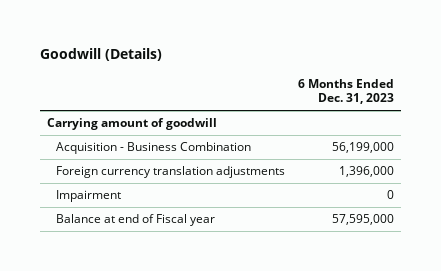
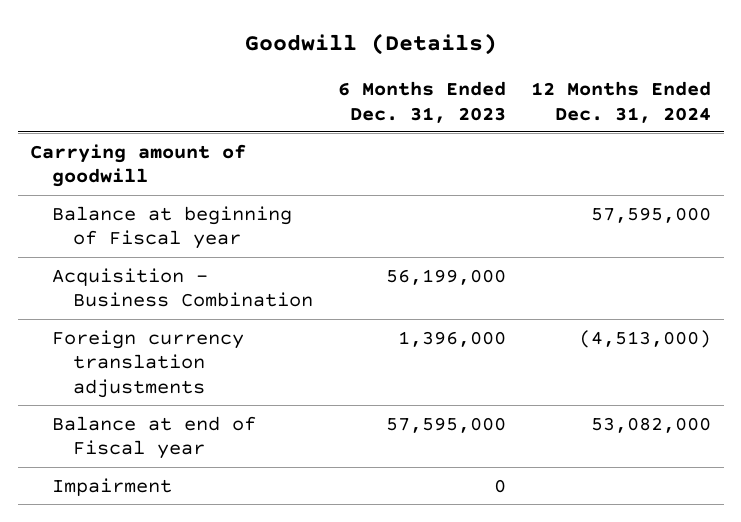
none -> [531,81,712,123] 12 Months Ended Dec. 31, 2024
none -> [51,205,292,250] Balance at beginning of Fiscal year
[56,190,122,203] Impairment -> [51,477,172,496] Impairment

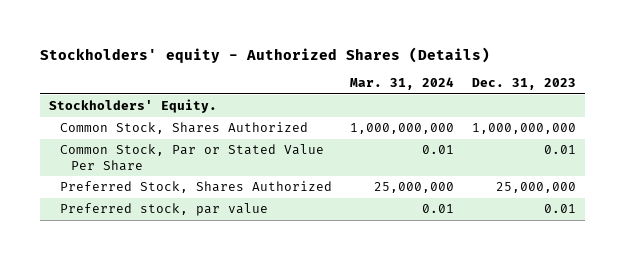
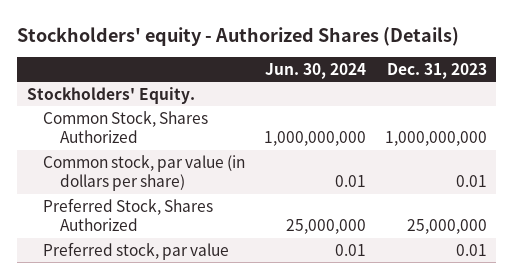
[350,77,455,91] Mar. 31, 2024 -> none
none -> [265,62,367,79] Jun. 30, 2024
[60,144,325,171] Common Stock, Par or Stated Value Per Share -> [43,154,246,192] Common stock, par value (in dollars per share)

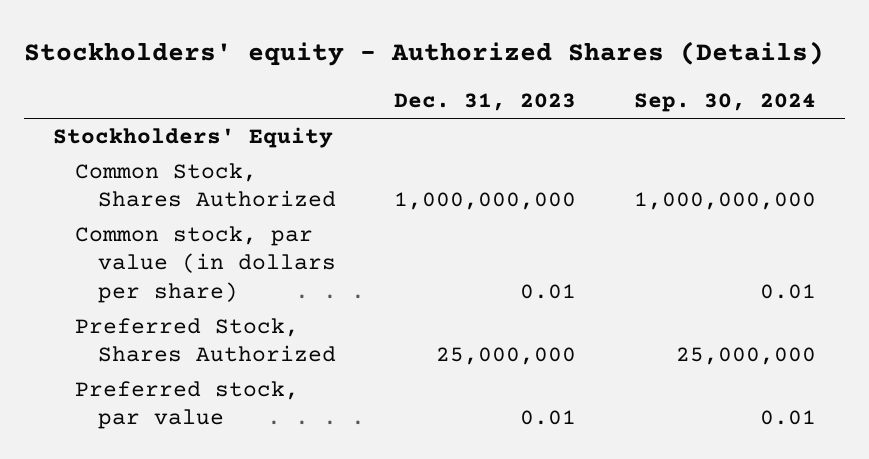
[265,62,367,79] Jun. 30, 2024 -> none
none -> [633,93,816,113] Sep. 30, 2024
[26,86,195,104] Stockholders' Equity. -> [53,127,334,149] Stockholders' Equity

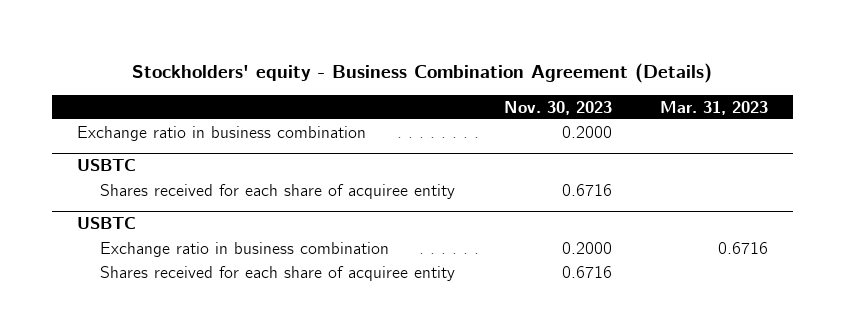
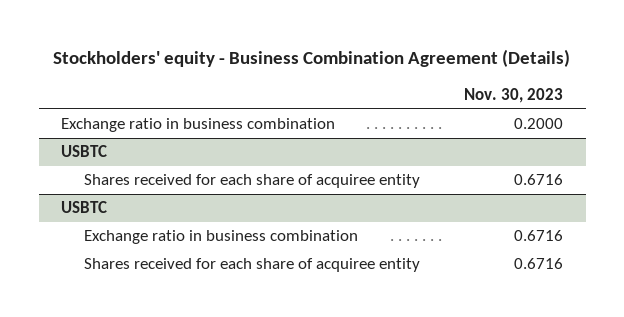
[660,100,769,115] Mar. 31, 2023 -> none
[561,241,612,254] 0.2000 -> [514,230,564,242] 0.6716

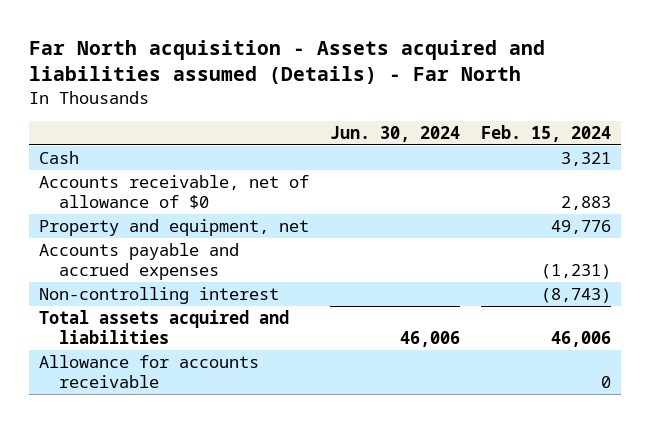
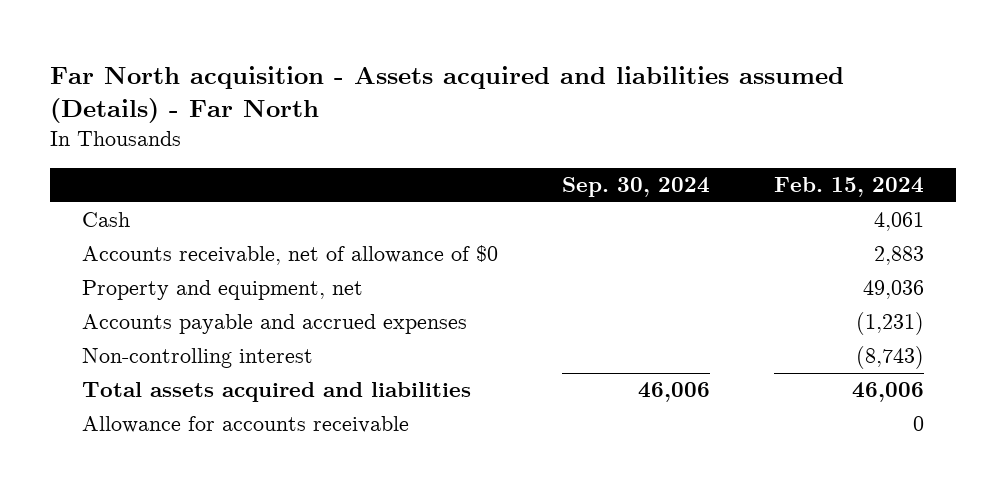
[330,125,461,142] Jun. 30, 2024 -> none
none -> [561,177,710,198] Sep. 30, 2024
[560,152,611,167] 3,321 -> [873,212,924,232] 4,061
[550,220,611,235] 49,776 -> [862,280,924,300] 49,036

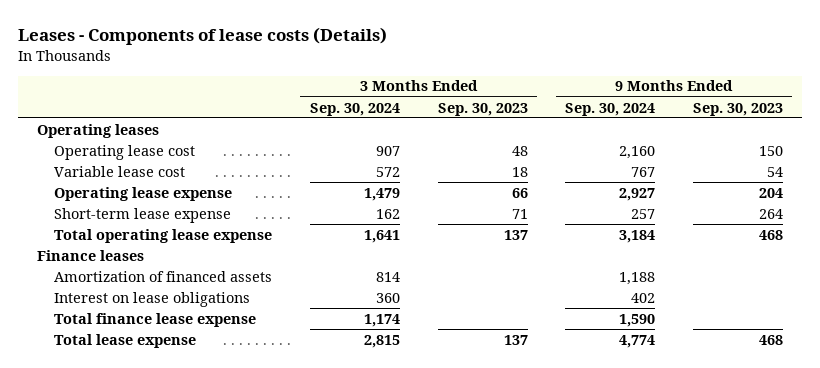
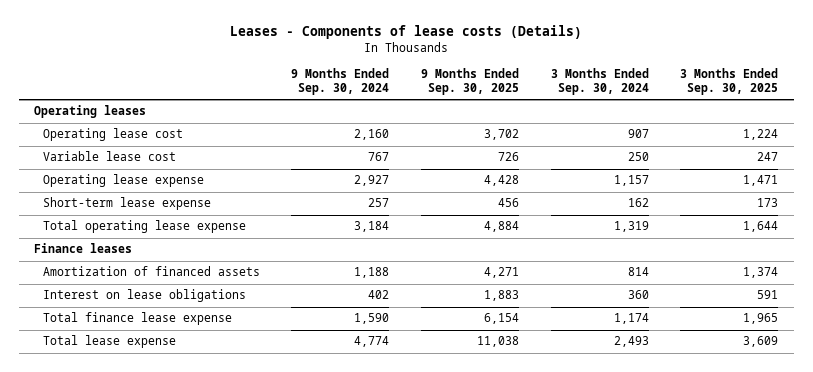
[437,102,528,116] Sep. 30, 2023 -> none
[693,102,784,116] Sep. 30, 2023 -> none
none -> [421,68,520,96] 9 Months Ended Sep. 30, 2025
none -> [680,68,779,96] 3 Months Ended Sep. 30, 2025
[375,166,400,177] 572 -> [627,152,649,162] 250
[363,187,400,201] 1,479 -> [613,175,649,187] 1,157
[363,229,400,243] 1,641 -> [613,221,649,233] 1,319
[363,334,400,348] 2,815 -> [613,336,649,348] 2,493

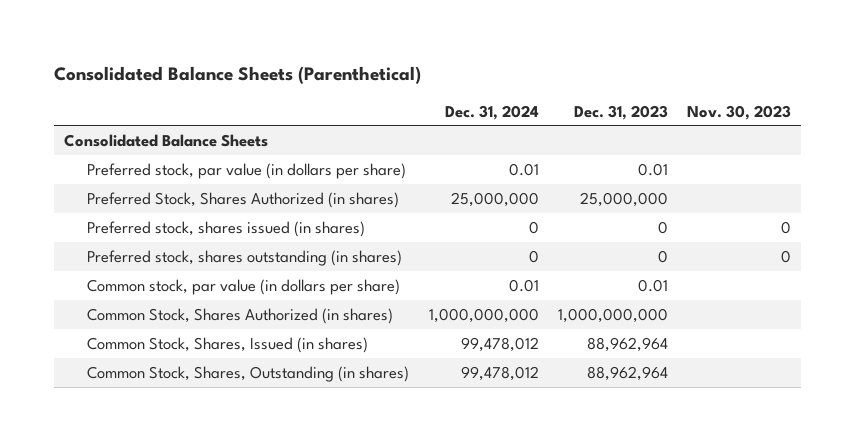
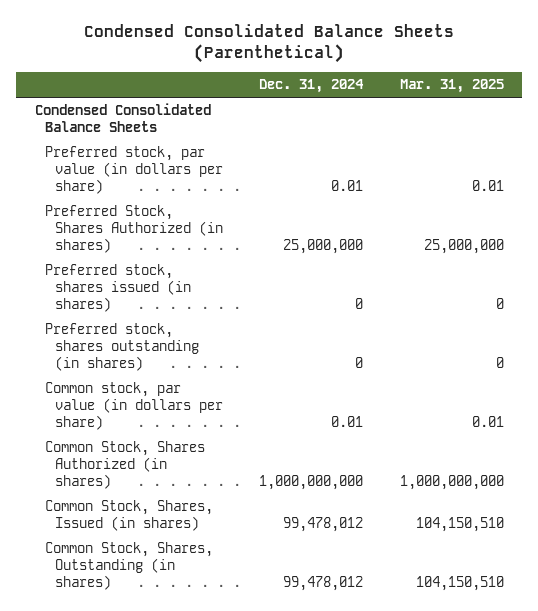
[54,66,422,85] Consolidated Balance Sheets (Parenthetical) -> [84,24,455,64] Condensed Consolidated Balance Sheets (Parenthetical)
[573,104,668,120] Dec. 31, 2023 -> none
[687,104,792,120] Nov. 30, 2023 -> none
none -> [399,79,504,94] Mar. 31, 2025
[63,133,268,147] Consolidated Balance Sheets -> [34,103,211,133] Condensed Consolidated Balance Sheets

